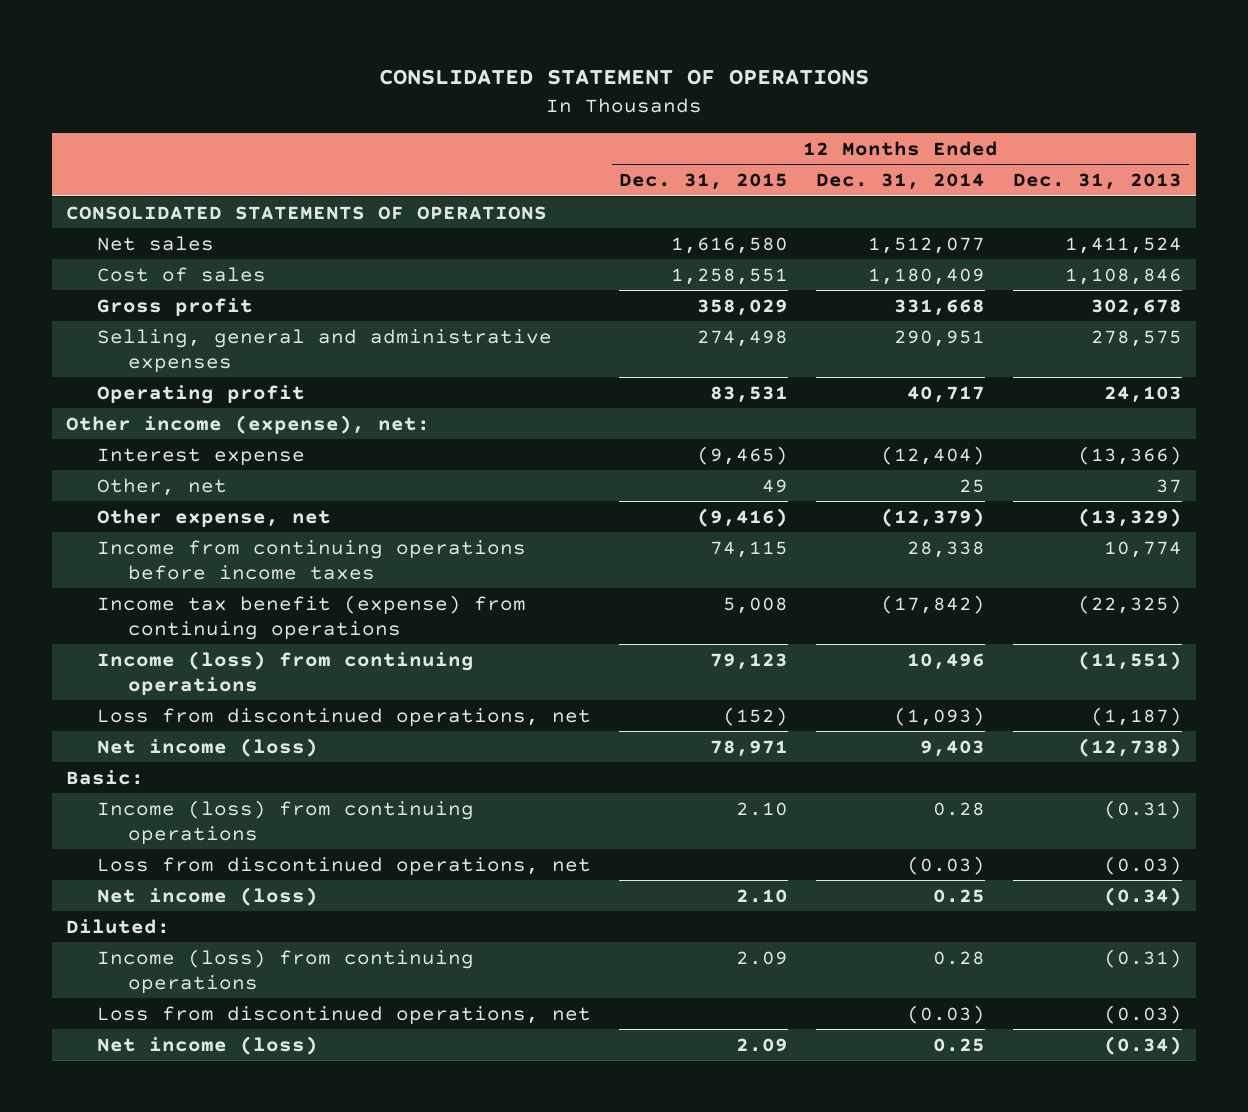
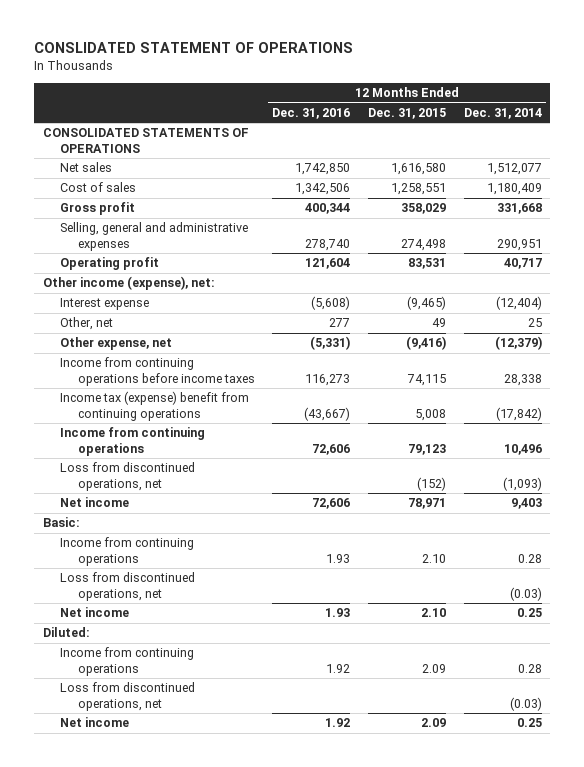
[1013,173,1183,191] Dec. 31, 2013 -> none
none -> [272,107,351,119] Dec. 31, 2016
[96,594,526,640] Income tax benefit (expense) from continuing operations -> [60,391,250,422] Income tax (expense) benefit from continuing operations
[96,650,474,695] Income (loss) from continuing operations -> [60,427,206,457] Income from continuing operations
[96,737,318,757] Net income (loss) -> [60,497,130,508] Net income
[96,799,474,845] Income (loss) from continuing operations -> [60,537,195,567] Income from continuing operations
[96,886,318,906] Net income (loss) -> [60,607,130,618] Net income
[96,948,474,994] Income (loss) from continuing operations -> [60,647,195,677] Income from continuing operations
[96,1035,318,1055] Net income (loss) -> [60,717,130,728] Net income

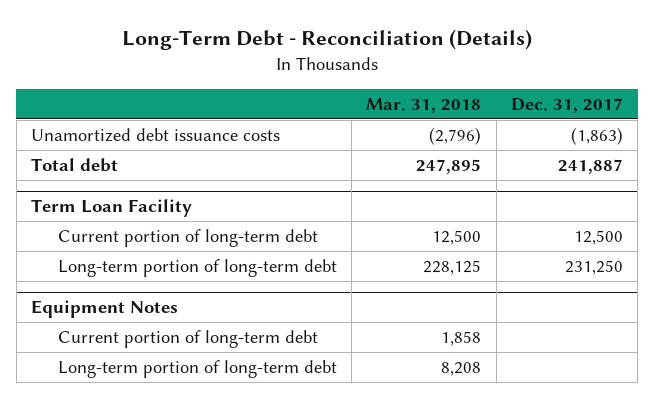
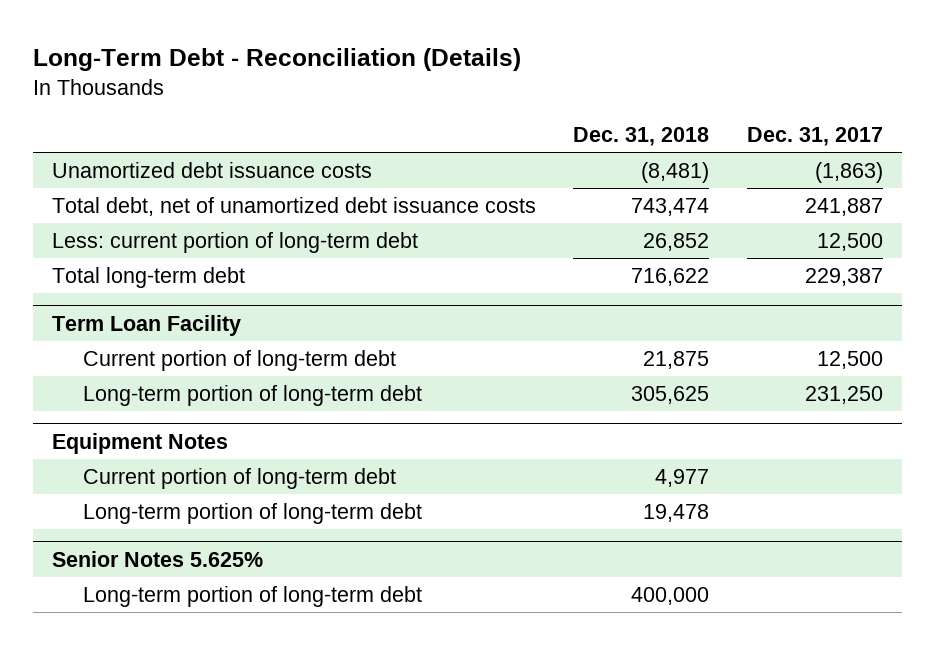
[366,97,482,113] Mar. 31, 2018 -> none
none -> [573,126,710,146] Dec. 31, 2018
none -> [51,197,536,217] Total debt, net of unamortized debt issuance costs
none -> [51,232,418,254] Less: current portion of long-term debt
[30,158,118,173] Total debt -> [51,267,245,289] Total long-term debt
[557,159,623,175] 241,887 -> [804,268,883,287] 229,387
none -> [51,550,263,567] Senior Notes 5.625%
none -> [82,586,422,608] Long-term portion of long-term debt

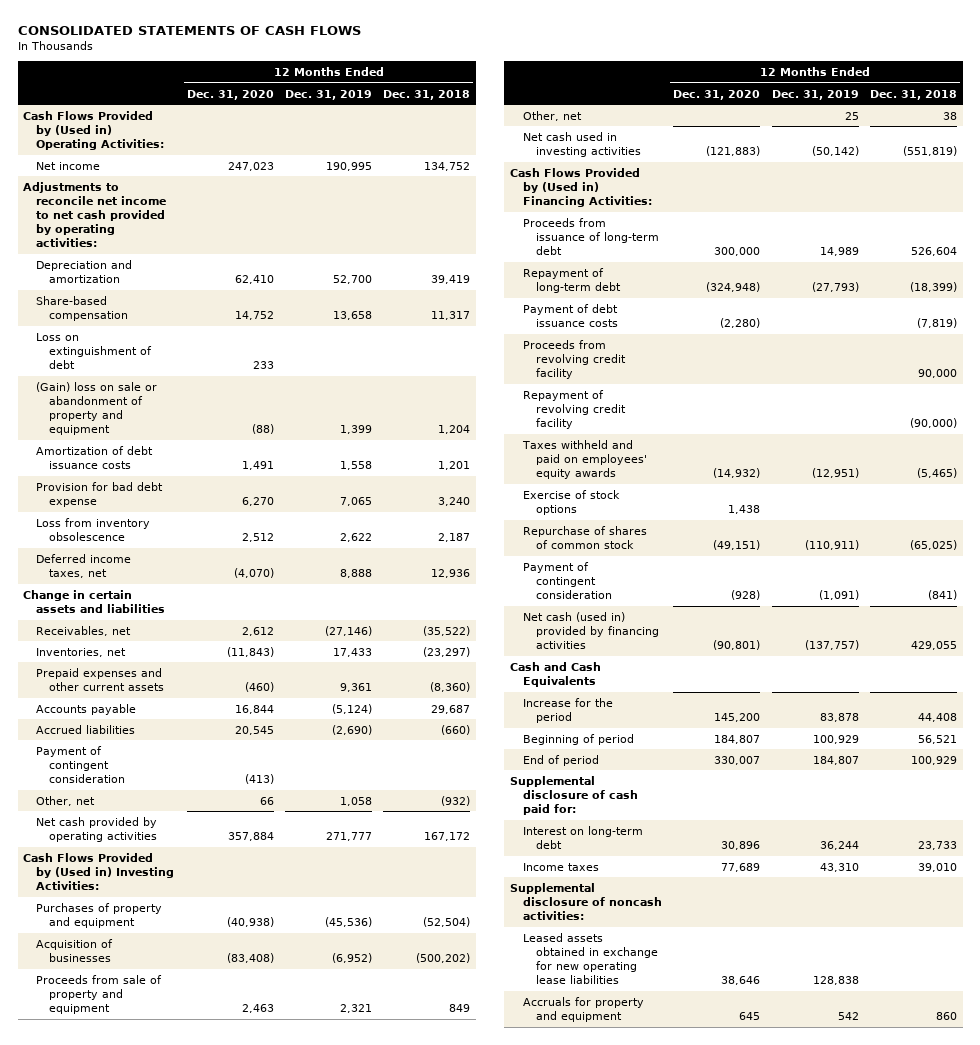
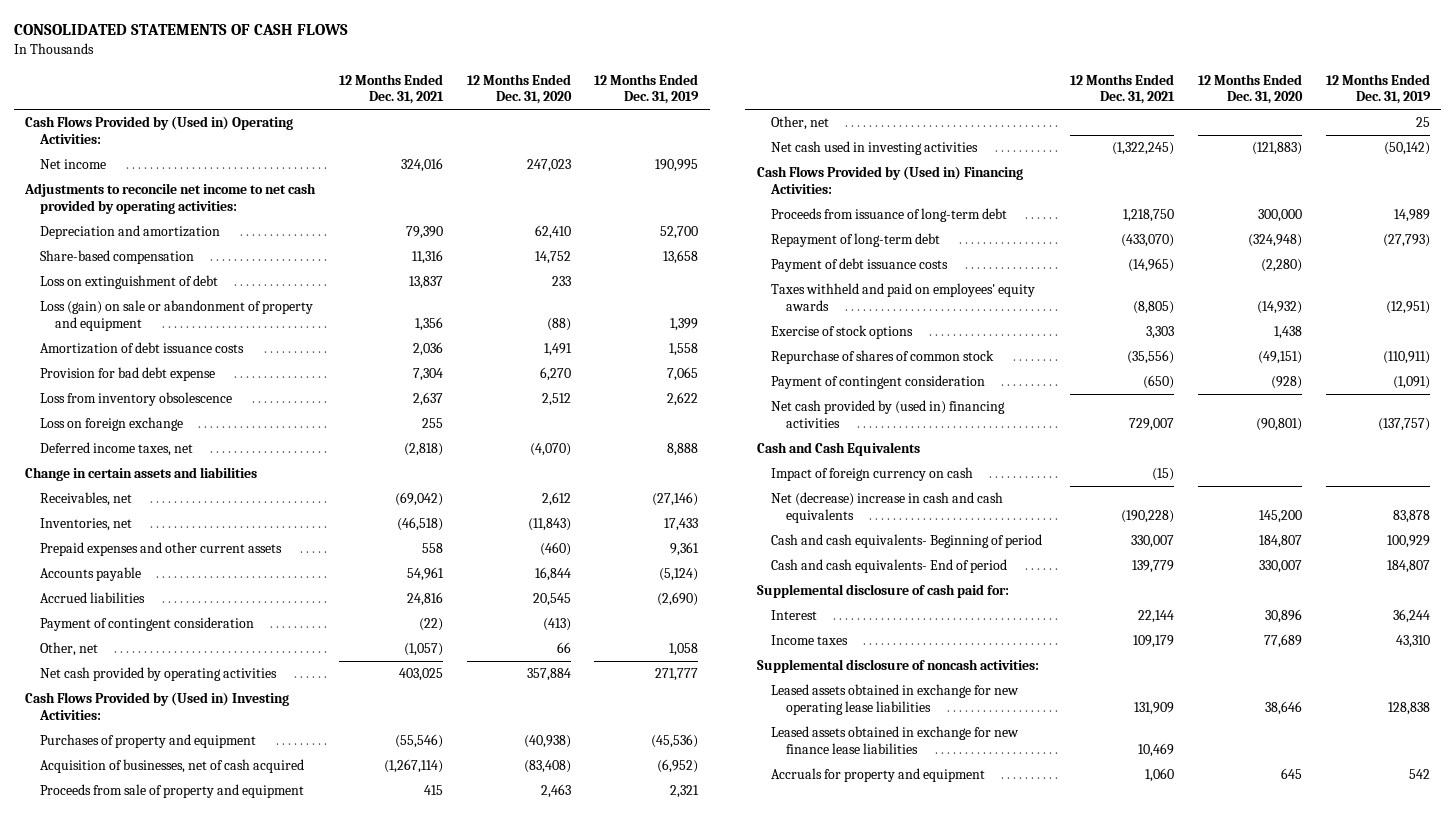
[383,89,471,100] Dec. 31, 2018 -> none
none -> [339,73,445,105] 12 Months Ended Dec. 31, 2021
[36,381,158,436] (Gain) loss on sale or abandonment of property and equipment -> [40,300,314,331] Loss (gain) on sale or abandonment of property and equipment
none -> [40,417,184,432] Loss on foreign exchange
[36,938,114,962] Acquisition of businesses -> [40,759,305,774] Acquisition of businesses, net of cash acquired
[522,339,626,380] Proceeds from revolving credit facility -> none
[522,389,626,430] Repayment of revolving credit facility -> none
[522,611,659,650] Net cash (used in) provided by financing activities -> [771,400,1006,428] Net cash provided by (used in) financing activities
none -> [771,467,974,482] Impact of foreign currency on cash
[522,697,613,723] Increase for the period -> [771,492,1004,523] Net (decrease) increase in cash and cash equivalents
[522,733,634,745] Beginning of period -> [771,534,1043,549] Cash and cash equivalents- Beginning of period
[522,754,599,766] End of period -> [771,559,1008,574] Cash and cash equivalents- End of period
[522,825,643,849] Interest on long-term debt -> [771,610,818,621] Interest
none -> [771,726,1020,754] Leased assets obtained in exchange for new finance lease liabilities

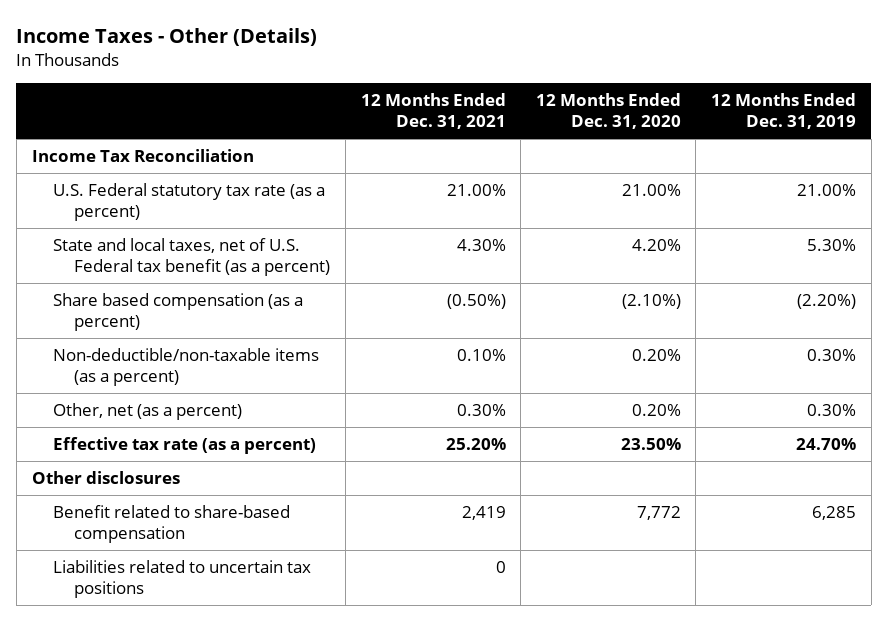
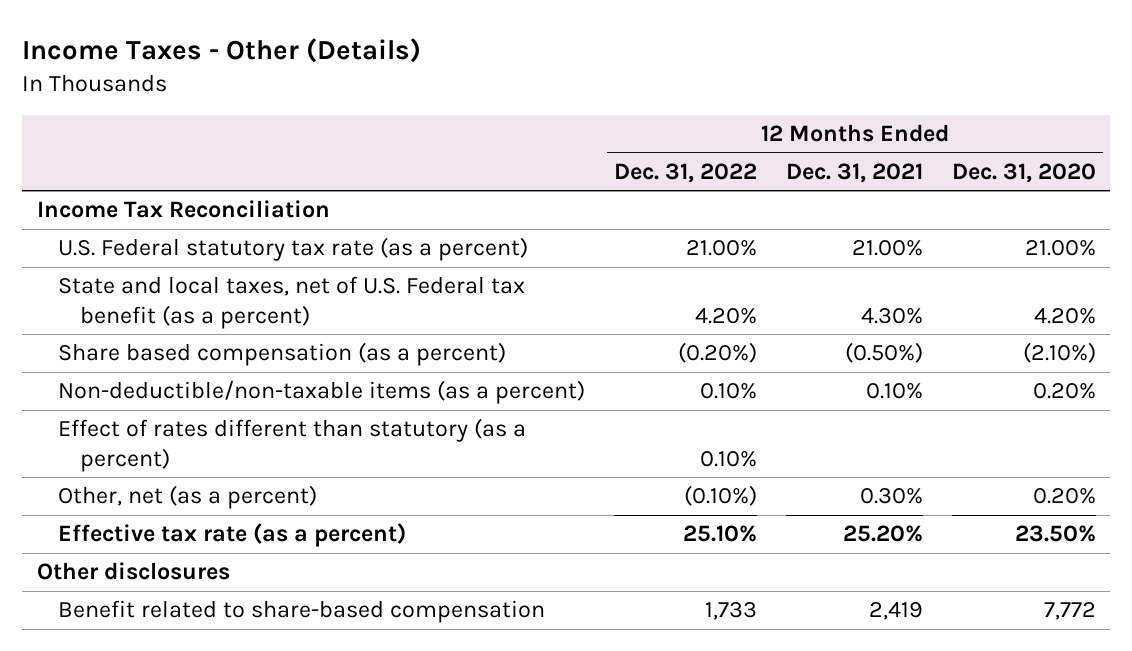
[711,92,857,130] 12 Months Ended Dec. 31, 2019 -> none
none -> [614,162,758,183] Dec. 31, 2022
none -> [58,418,527,473] Effect of rates different than statutory (as a percent)
[52,559,311,599] Liabilities related to uncertain tax positions -> none

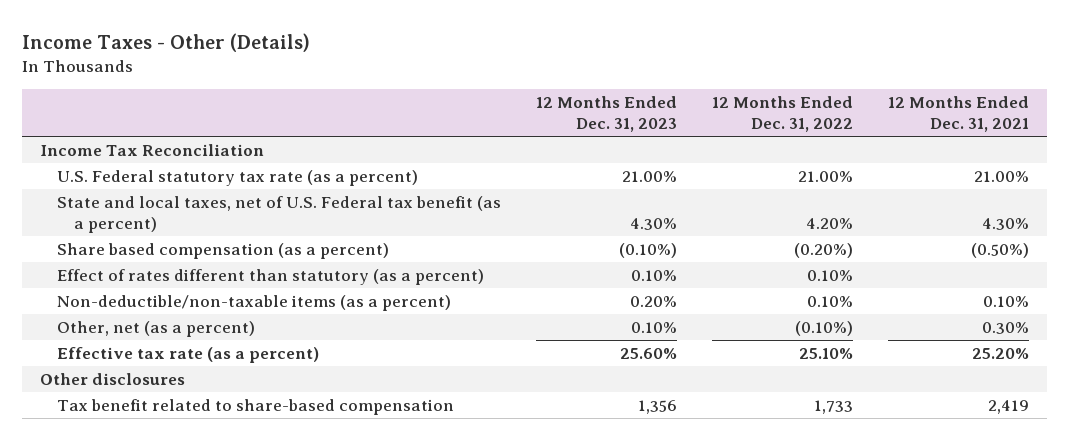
[951,162,1096,183] Dec. 31, 2020 -> none
none -> [535,95,677,132] 12 Months Ended Dec. 31, 2023
[58,380,586,405] Non-deductible/non-taxable items (as a percent) -> [56,294,451,311] Non-deductible/non-taxable items (as a percent)
[58,600,546,624] Benefit related to share-based compensation -> [56,398,454,415] Tax benefit related to share-based compensation

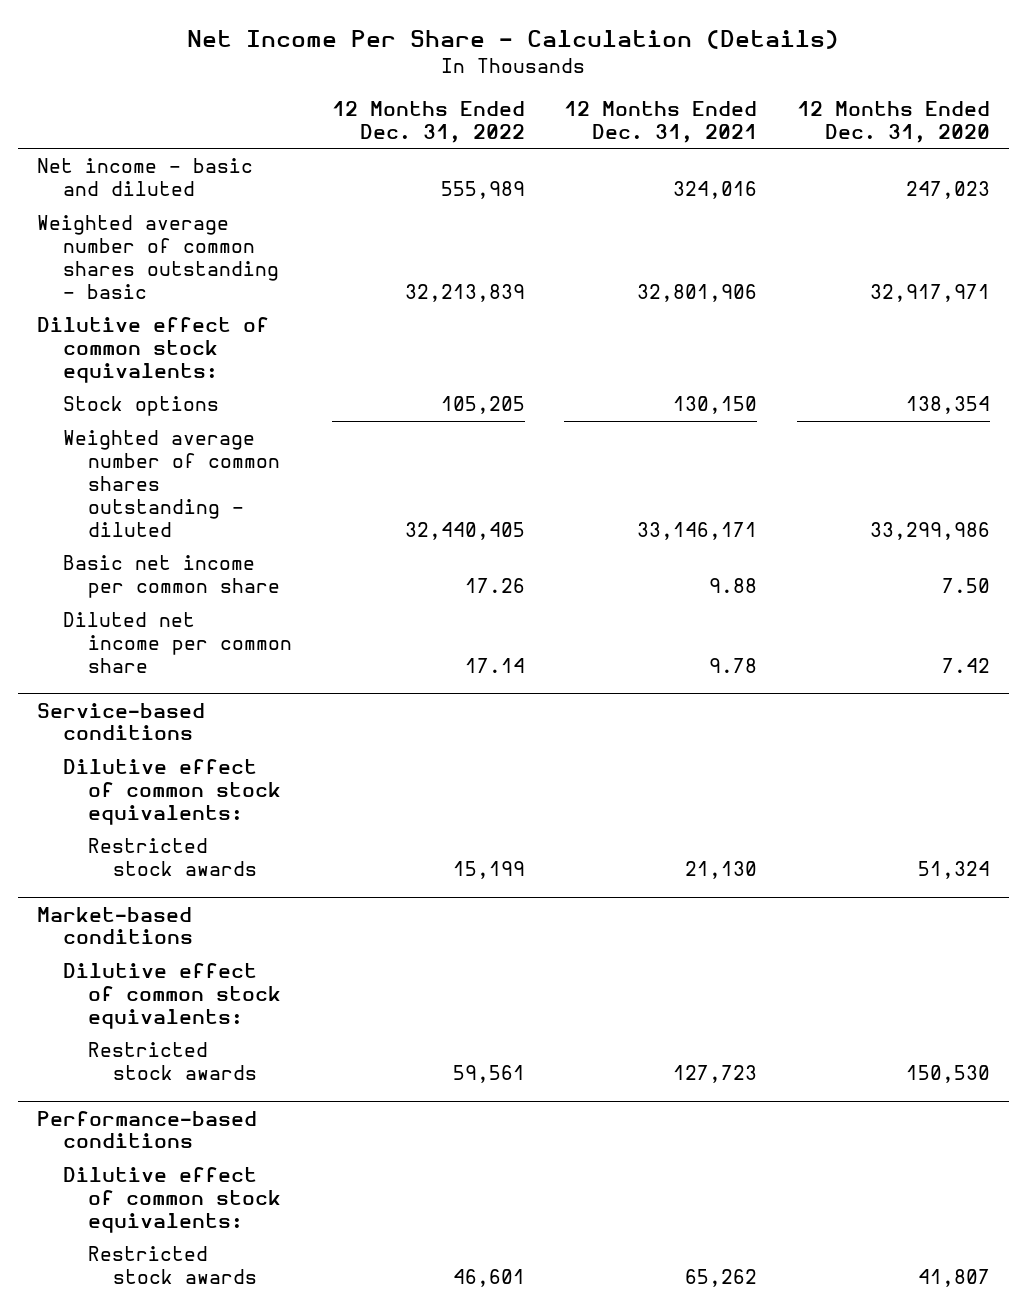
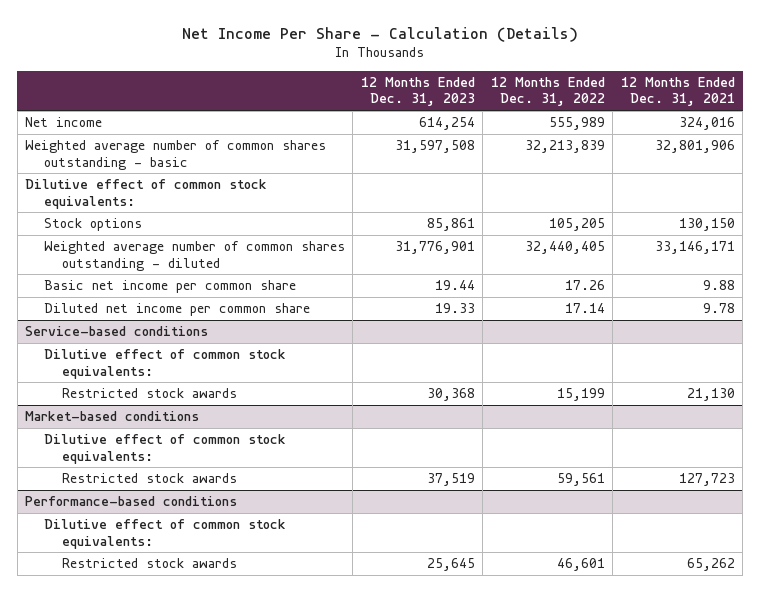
[796,101,990,143] 12 Months Ended Dec. 31, 2020 -> none
none -> [360,77,475,107] 12 Months Ended Dec. 31, 2023
[37,158,254,196] Net income - basic and diluted -> [25,117,103,128] Net income

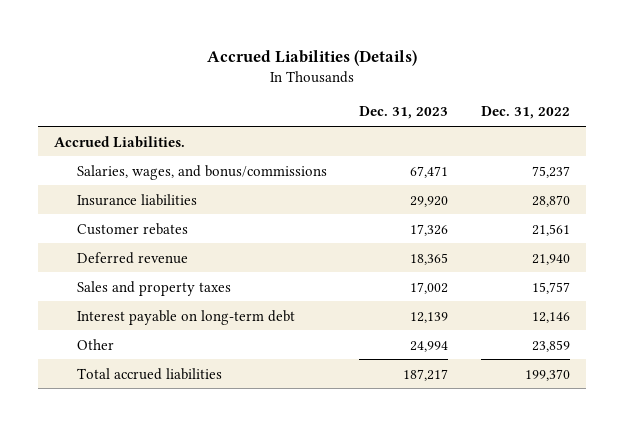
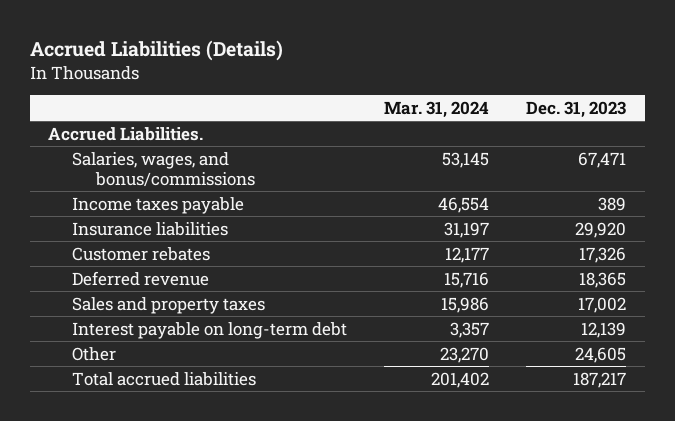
[480,106,570,120] Dec. 31, 2022 -> none
none -> [384,100,490,118] Mar. 31, 2024
none -> [71,196,244,214] Income taxes payable
[410,340,449,352] 24,994 -> [575,346,627,363] 24,605

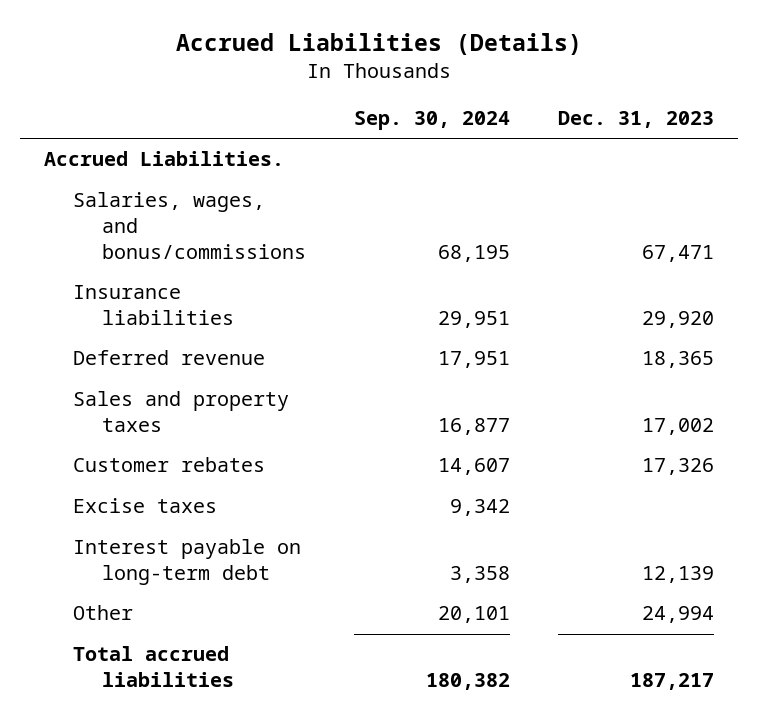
[384,100,490,118] Mar. 31, 2024 -> none
none -> [353,110,510,130] Sep. 30, 2024
[71,196,244,214] Income taxes payable -> none
[71,246,210,261] Customer rebates -> [72,457,265,473] Customer rebates
none -> [72,498,217,514] Excise taxes
[575,346,627,363] 24,605 -> [641,606,714,624] 24,994

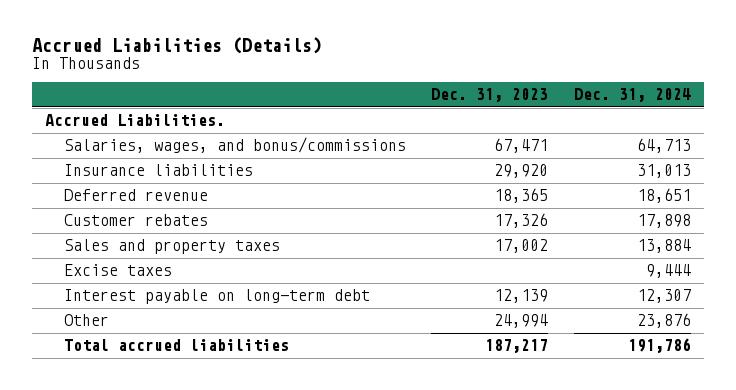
[353,110,510,130] Sep. 30, 2024 -> none
none -> [574,88,692,103] Dec. 31, 2024
[72,391,289,433] Sales and property taxes -> [63,239,280,255] Sales and property taxes

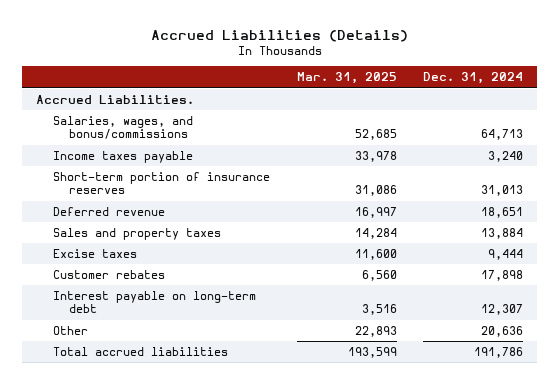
[431,88,549,103] Dec. 31, 2023 -> none
none -> [296,72,397,85] Mar. 31, 2025
none -> [52,150,193,163] Income taxes payable
[63,164,253,177] Insurance liabilities -> [52,171,270,195] Short-term portion of insurance reserves
[63,214,208,227] Customer rebates -> [52,269,165,279] Customer rebates
[637,313,692,329] 23,876 -> [481,325,524,337] 20,636

